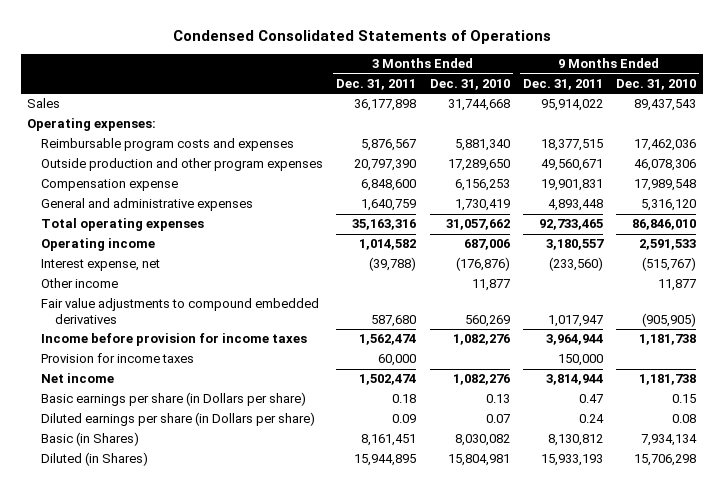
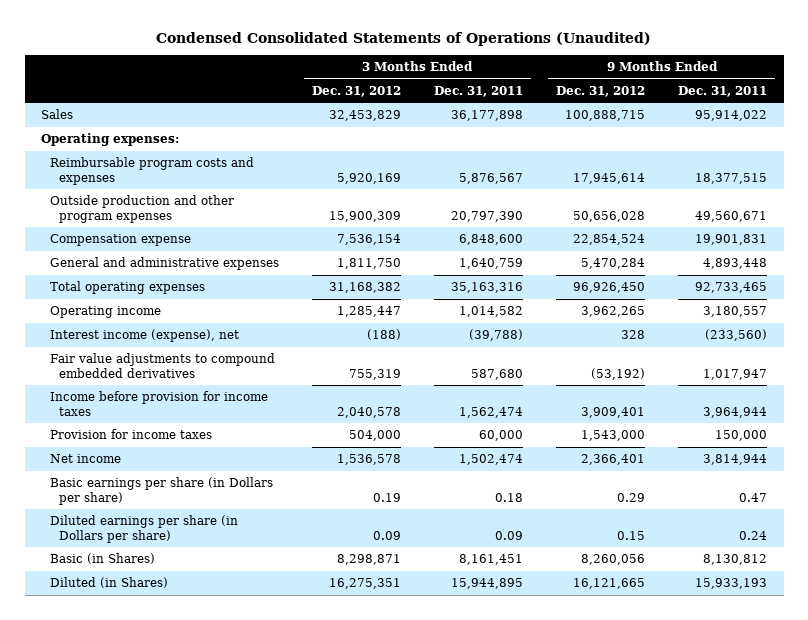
[172,29,551,44] Condensed Consolidated Statements of Operations -> [156,32,652,47] Condensed Consolidated Statements of Operations (Unaudited)
[429,78,510,90] Dec. 31, 2010 -> none
[615,78,696,90] Dec. 31, 2010 -> none
none -> [311,85,401,97] Dec. 31, 2012
none -> [556,85,646,97] Dec. 31, 2012
[41,278,119,289] Other income -> none
[41,259,161,272] Interest expense, net -> [49,329,239,343] Interest income (expense), net

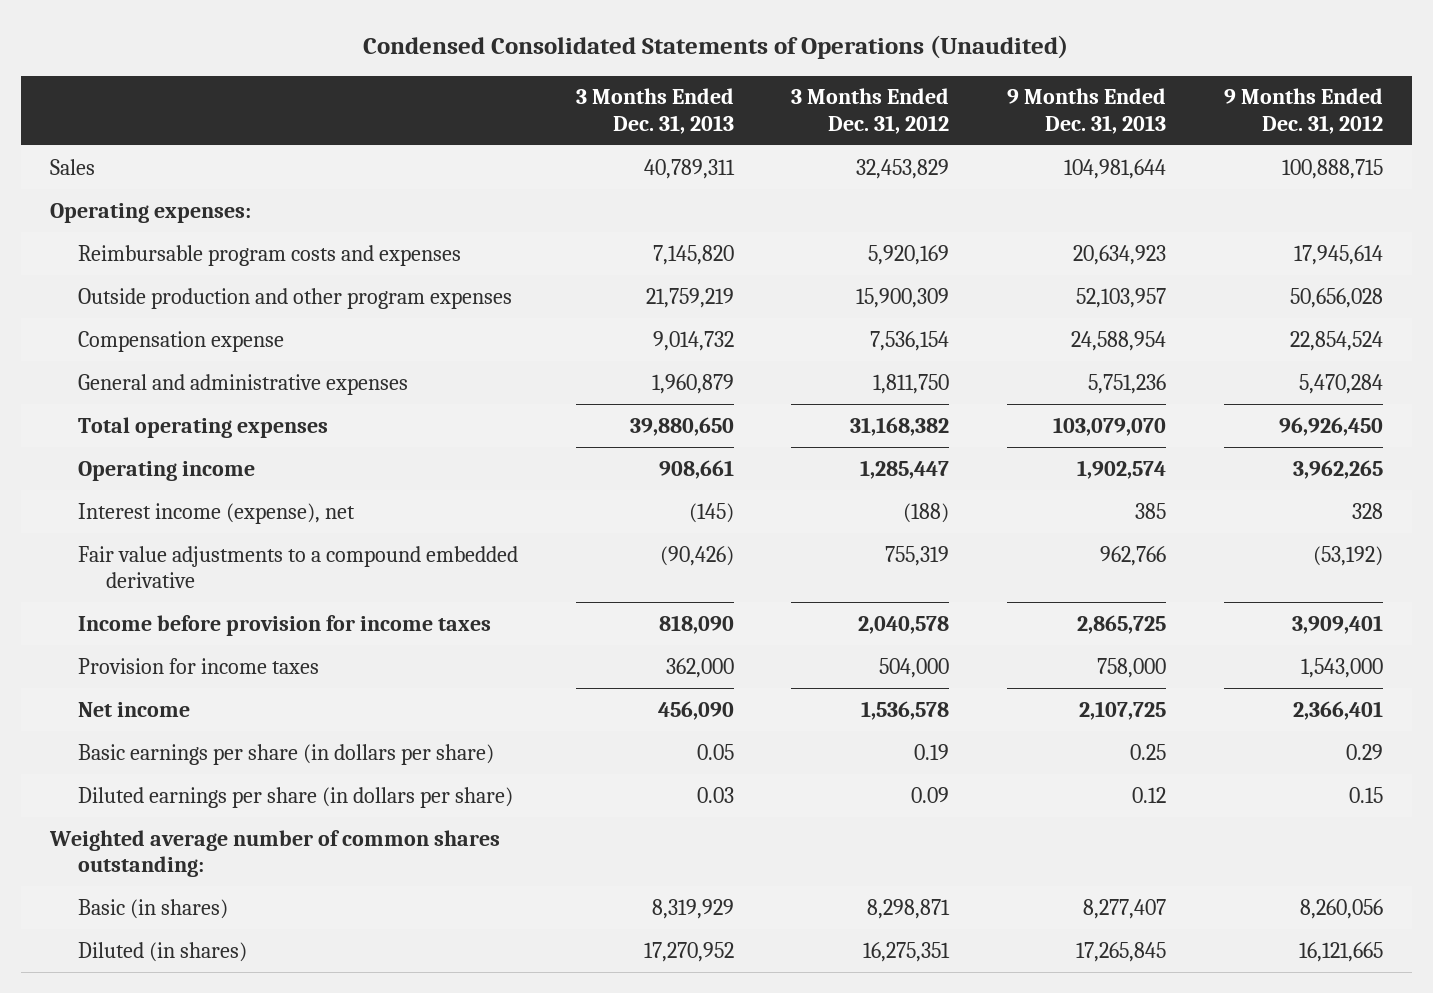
[433,85,523,97] Dec. 31, 2011 -> none
[678,85,768,97] Dec. 31, 2011 -> none
none -> [575,88,734,134] 3 Months Ended Dec. 31, 2013
none -> [1007,88,1167,134] 9 Months Ended Dec. 31, 2013
[49,353,275,378] Fair value adjustments to compound embedded derivatives -> [77,545,518,588] Fair value adjustments to a compound embedded derivative
[49,477,273,505] Basic earnings per share (in Dollars per share) -> [77,743,494,765] Basic earnings per share (in dollars per share)
[49,515,238,543] Diluted earnings per share (in Dollars per share) -> [77,786,513,808] Diluted earnings per share (in dollars per share)
none -> [48,829,500,877] Weighted average number of common shares outstanding:
[49,553,155,565] Basic (in Shares) -> [77,898,228,919] Basic (in shares)
[49,577,168,589] Diluted (in Shares) -> [77,941,247,962] Diluted (in shares)

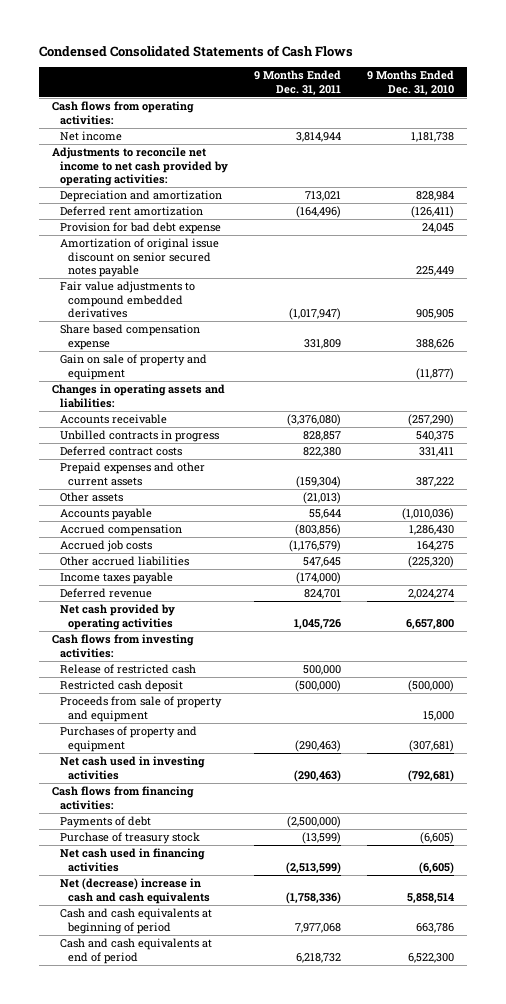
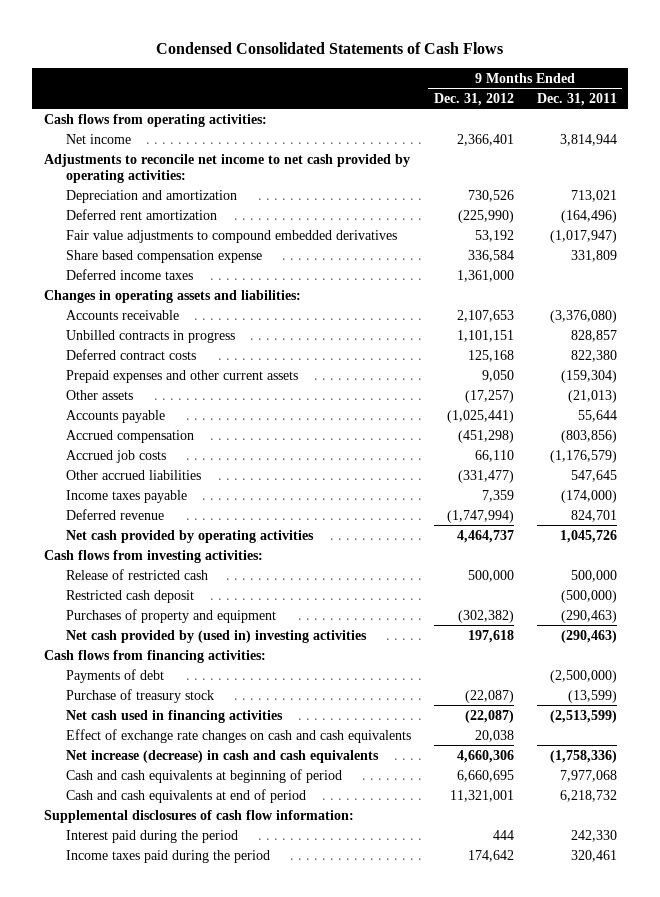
[366,70,454,95] 9 Months Ended Dec. 31, 2010 -> none
none -> [433,92,514,106] Dec. 31, 2012
[59,222,221,235] Provision for bad debt expense -> none
[59,238,219,277] Amortization of original issue discount on senior secured notes payable -> none
[59,354,207,380] Gain on sale of property and equipment -> none
none -> [65,268,193,280] Deferred income taxes
[59,696,222,722] Proceeds from sale of property and equipment -> none
[59,756,205,780] Net cash used in investing activities -> [65,629,367,643] Net cash provided by (used in) investing activities
none -> [65,728,411,743] Effect of exchange rate changes on cash and cash equivalents
[59,878,210,904] Net (decrease) increase in cash and cash equivalents -> [65,749,379,763] Net increase (decrease) in cash and cash equivalents
none -> [43,809,354,823] Supplemental disclosures of cash flow information:
none -> [65,829,238,843] Interest paid during the period
none -> [65,849,270,863] Income taxes paid during the period

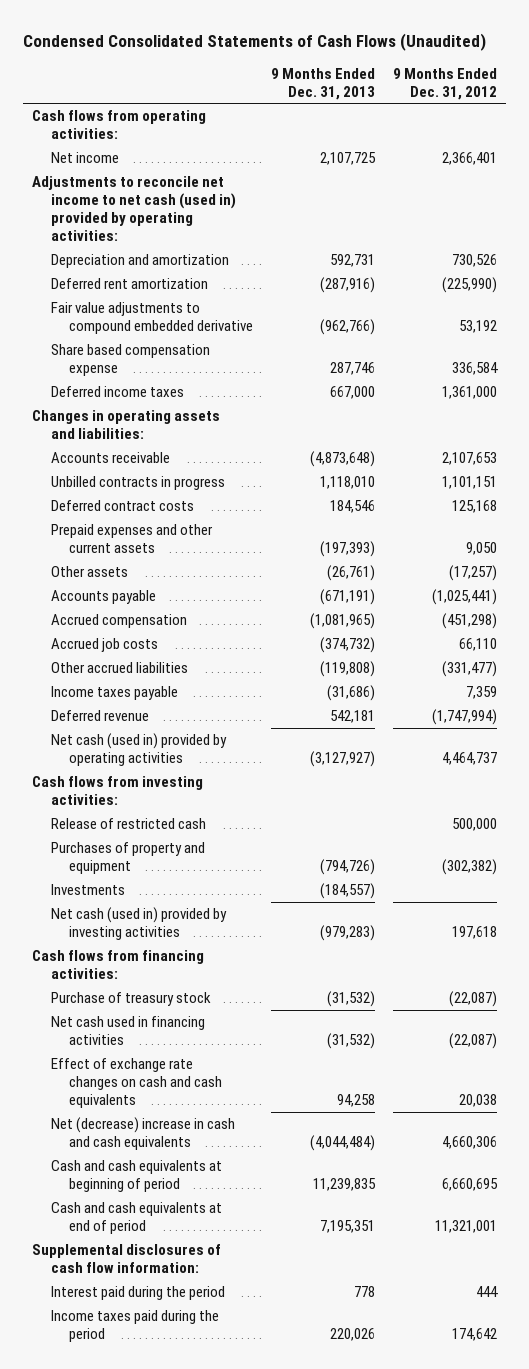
[156,42,504,55] Condensed Consolidated Statements of Cash Flows -> [23,32,487,51] Condensed Consolidated Statements of Cash Flows (Unaudited)
[536,92,617,106] Dec. 31, 2011 -> none
none -> [270,67,375,100] 9 Months Ended Dec. 31, 2013
[43,153,410,183] Adjustments to reconcile net income to net cash provided by operating activities: -> [32,176,236,242] Adjustments to reconcile net income to net cash (used in) provided by operating activities:
[65,229,397,243] Fair value adjustments to compound embedded derivatives -> [50,302,253,335] Fair value adjustments to compound embedded derivative
[65,529,314,543] Net cash provided by operating activities -> [50,733,227,767] Net cash (used in) provided by operating activities
[65,589,194,603] Restricted cash deposit -> none
none -> [50,884,125,896] Investments
[65,629,367,643] Net cash provided by (used in) investing activities -> [50,907,227,941] Net cash (used in) provided by investing activities
[65,668,164,683] Payments of debt -> none
[65,749,379,763] Net increase (decrease) in cash and cash equivalents -> [50,1117,235,1151] Net (decrease) increase in cash and cash equivalents

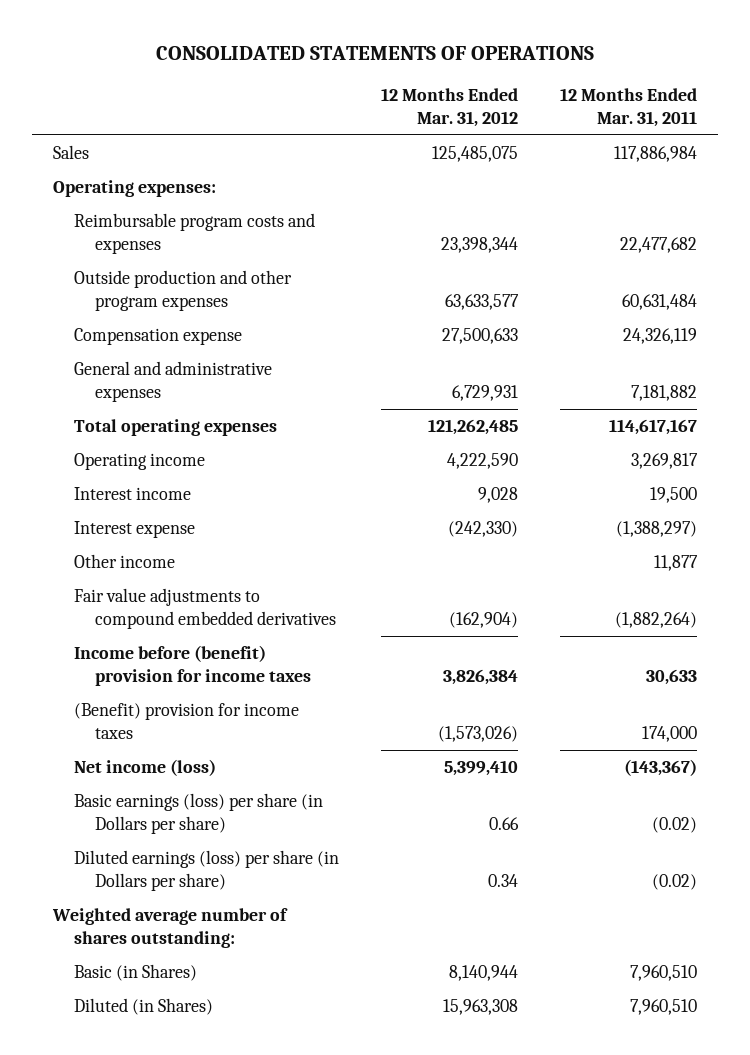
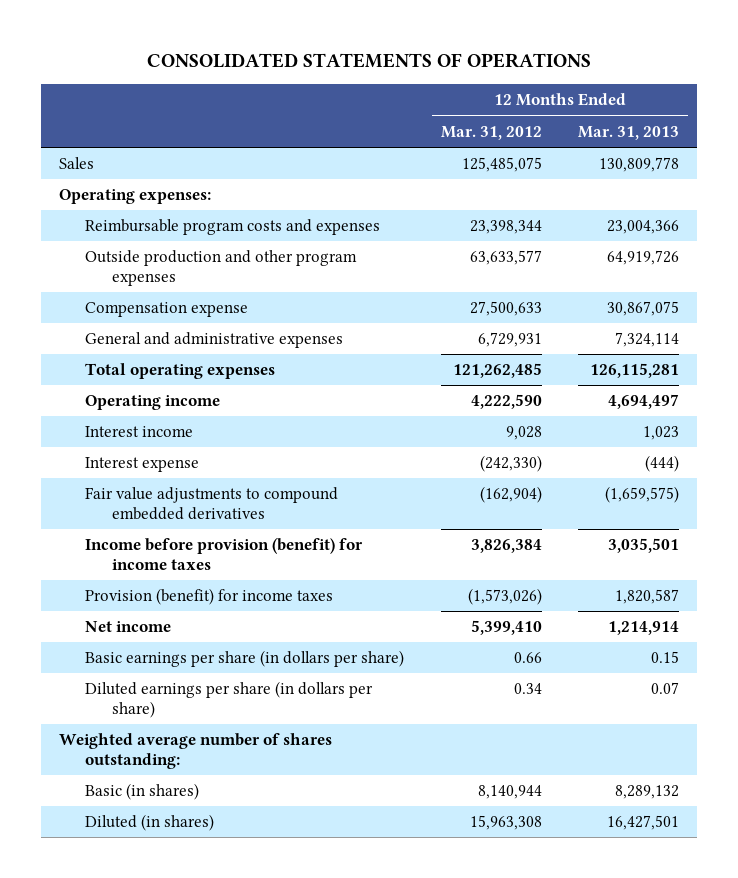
[559,87,697,127] 12 Months Ended Mar. 31, 2011 -> none
none -> [577,125,679,140] Mar. 31, 2013
[73,554,175,569] Other income -> none
[73,645,311,686] Income before (benefit) provision for income taxes -> [85,538,364,570] Income before provision (benefit) for income taxes
[73,703,299,739] (Benefit) provision for income taxes -> [85,588,334,606] Provision (benefit) for income taxes
[73,759,216,777] Net income (loss) -> [85,621,172,633] Net income
[73,793,323,834] Basic earnings (loss) per share (in Dollars per share) -> [85,650,405,668] Basic earnings per share (in dollars per share)
[73,850,339,891] Diluted earnings (loss) per share (in Dollars per share) -> [85,681,374,718] Diluted earnings per share (in dollars per share)
[73,964,197,982] Basic (in Shares) -> [85,783,200,801] Basic (in shares)
[73,998,213,1016] Diluted (in Shares) -> [85,814,215,832] Diluted (in shares)

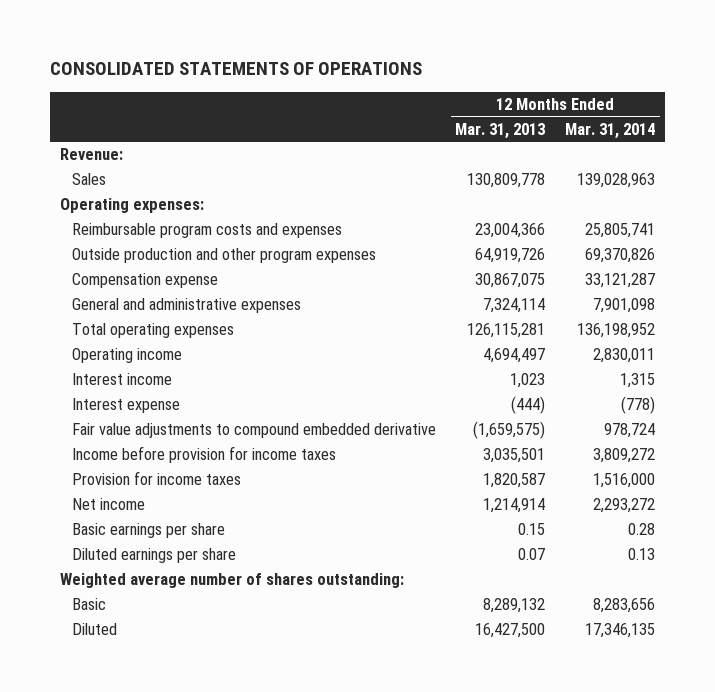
[440,125,542,140] Mar. 31, 2012 -> none
none -> [565,122,656,139] Mar. 31, 2014
none -> [59,148,123,161] Revenue:
[85,487,339,520] Fair value adjustments to compound embedded derivatives -> [71,423,436,439] Fair value adjustments to compound embedded derivative
[85,538,364,570] Income before provision (benefit) for income taxes -> [71,446,336,464] Income before provision for income taxes
[85,588,334,606] Provision (benefit) for income taxes -> [71,471,241,486] Provision for income taxes
[85,650,405,668] Basic earnings per share (in dollars per share) -> [71,523,225,539] Basic earnings per share
[85,681,374,718] Diluted earnings per share (in dollars per share) -> [71,548,236,564] Diluted earnings per share
[85,783,200,801] Basic (in shares) -> [71,598,106,611] Basic
[85,814,215,832] Diluted (in shares) -> [71,623,117,636] Diluted
[606,815,679,831] 16,427,501 -> [475,623,546,639] 16,427,500

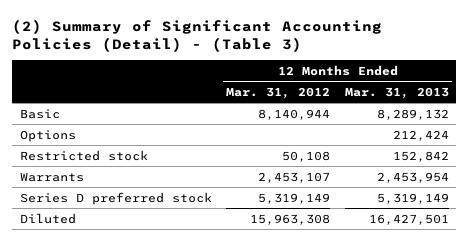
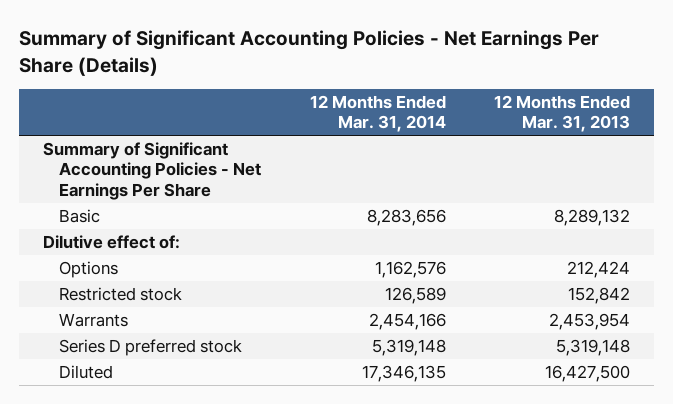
[12,18,383,52] (2) Summary of Significant Accounting Policies (Detail) - (Table 3) -> [19,30,600,76] Summary of Significant Accounting Policies - Net Earnings Per Share (Details)
[226,86,331,99] Mar. 31, 2012 -> none
none -> [309,94,446,133] 12 Months Ended Mar. 31, 2014
none -> [43,142,262,200] Summary of Significant Accounting Policies - Net Earnings Per Share
none -> [43,235,181,250] Dilutive effect of:
[376,192,449,204] 5,319,149 -> [555,339,630,357] 5,319,148
[368,213,449,225] 16,427,501 -> [544,365,630,383] 16,427,500

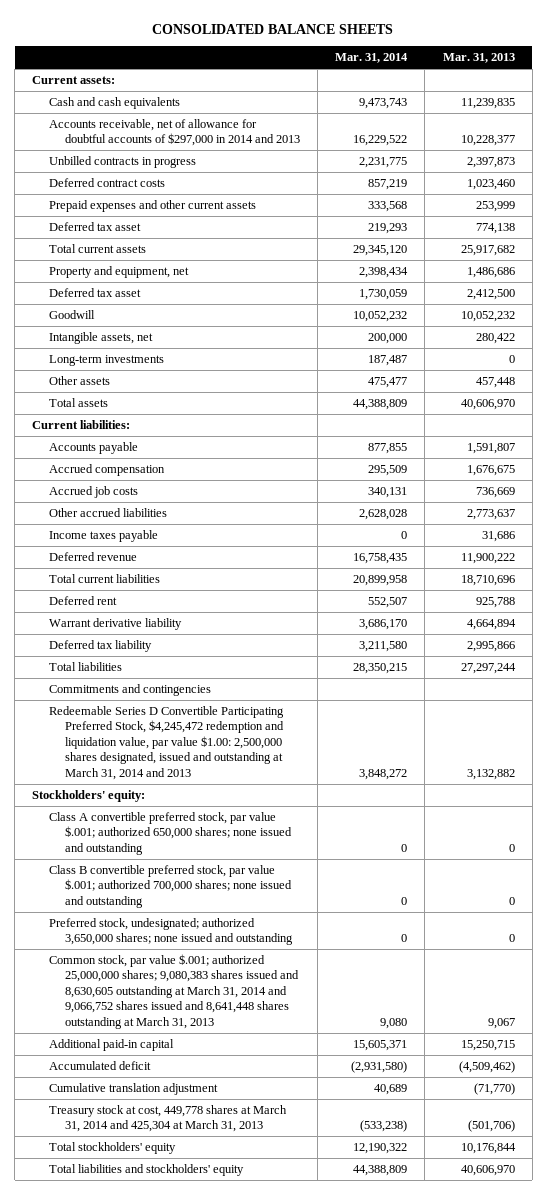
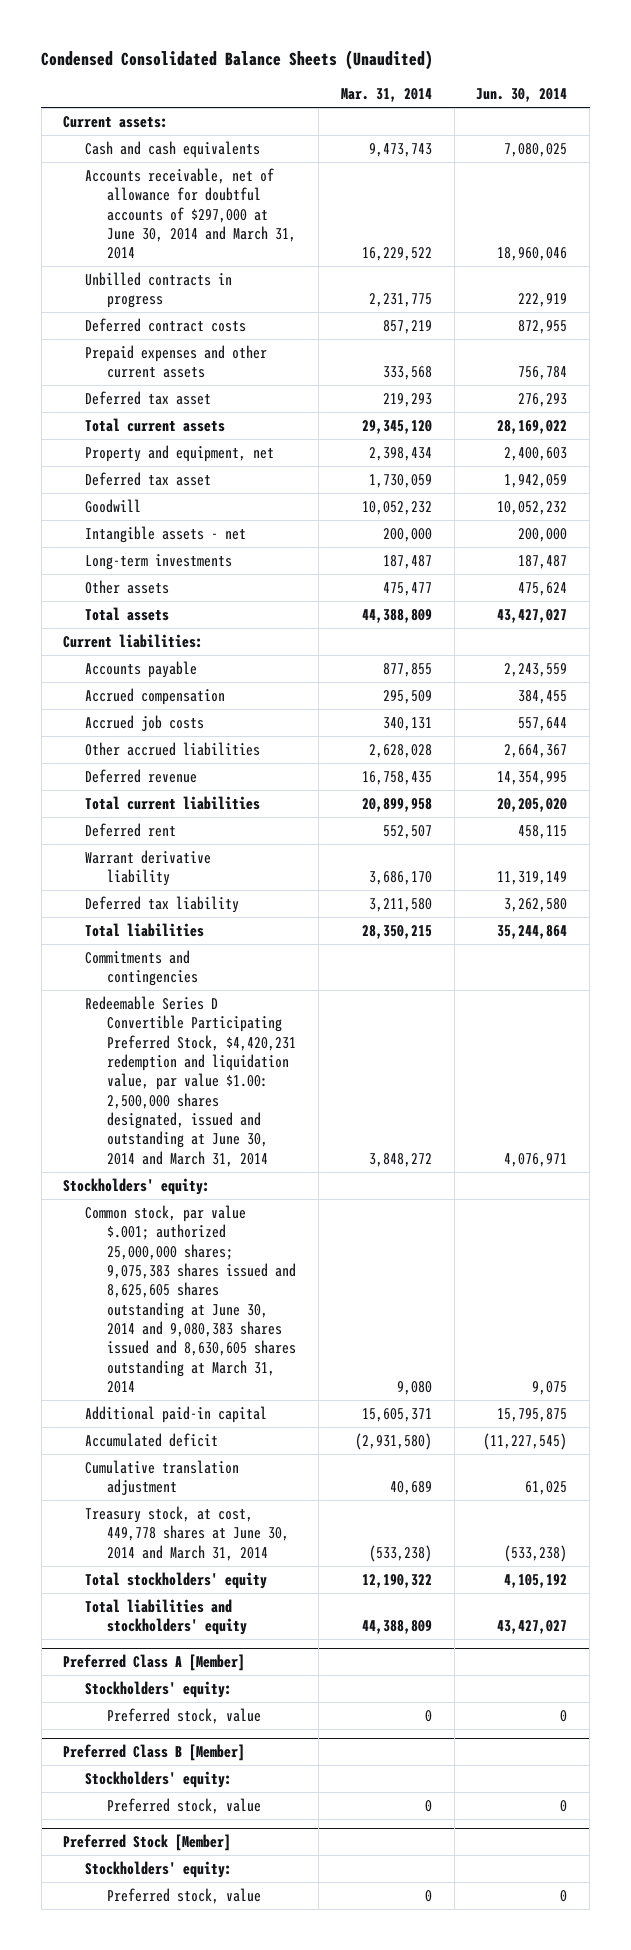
[152,23,394,34] CONSOLIDATED BALANCE SHEETS -> [41,50,434,71] Condensed Consolidated Balance Sheets (Unaudited)
[442,53,515,64] Mar. 31, 2013 -> none
none -> [476,88,568,103] Jun. 30, 2014
[48,118,301,147] Accounts receivable, net of allowance for doubtful accounts of $297,000 in 2014 and 2013 -> [85,167,297,260] Accounts receivable, net of allowance for doubtful accounts of $297,000 at June 30, 2014 and March 31, 2014
[48,331,153,344] Intangible assets, net -> [85,525,247,543] Intangible assets - net
[48,529,158,542] Income taxes payable -> none
[48,705,285,780] Redeemable Series D Convertible Participating Preferred Stock, $4,245,472 redemption and liquidation value, par value $1.00: 2,500,000 shares designated, issued and outstanding at March 31, 2014 and 2013 -> [85,995,297,1167] Redeemable Series D Convertible Participating Preferred Stock, $4,420,231 redemption and liquidation value, par value $1.00: 2,500,000 shares designated, issued and outstanding at June 30, 2014 and March 31, 2014
[48,811,293,855] Class A convertible preferred stock, par value $.001; authorized 650,000 shares; none issued and outstanding -> none
[48,864,293,908] Class B convertible preferred stock, par value $.001; authorized 700,000 shares; none issued and outstanding -> none
[48,917,294,946] Preferred stock, undesignated; authorized 3,650,000 shares; none issued and outstanding -> none
[48,953,300,1029] Common stock, par value $.001; authorized 25,000,000 shares; 9,080,383 shares issued and 8,630,605 outstanding at March 31, 2014 and 9,066,752 shares issued and 8,641,448 shares outstanding at March 31, 2013 -> [85,1204,297,1394] Common stock, par value $.001; authorized 25,000,000 shares; 9,075,383 shares issued and 8,625,605 shares outstanding at June 30, 2014 and 9,080,383 shares issued and 8,630,605 shares outstanding at March 31, 2014
[48,1104,287,1133] Treasury stock at cost, 449,778 shares at March 31, 2014 and 425,304 at March 31, 2013 -> [85,1505,290,1561] Treasury stock, at cost, 449,778 shares at June 30, 2014 and March 31, 2014
none -> [63,1654,246,1672] Preferred Class A [Member]
none -> [85,1680,233,1698] Stockholders' equity:
none -> [107,1707,262,1724] Preferred stock, value
none -> [63,1744,246,1762] Preferred Class B [Member]
none -> [85,1770,233,1788] Stockholders' equity:
none -> [107,1797,262,1814] Preferred stock, value
none -> [63,1834,232,1852] Preferred Stock [Member]
none -> [85,1860,233,1878] Stockholders' equity:
none -> [107,1887,262,1904] Preferred stock, value

